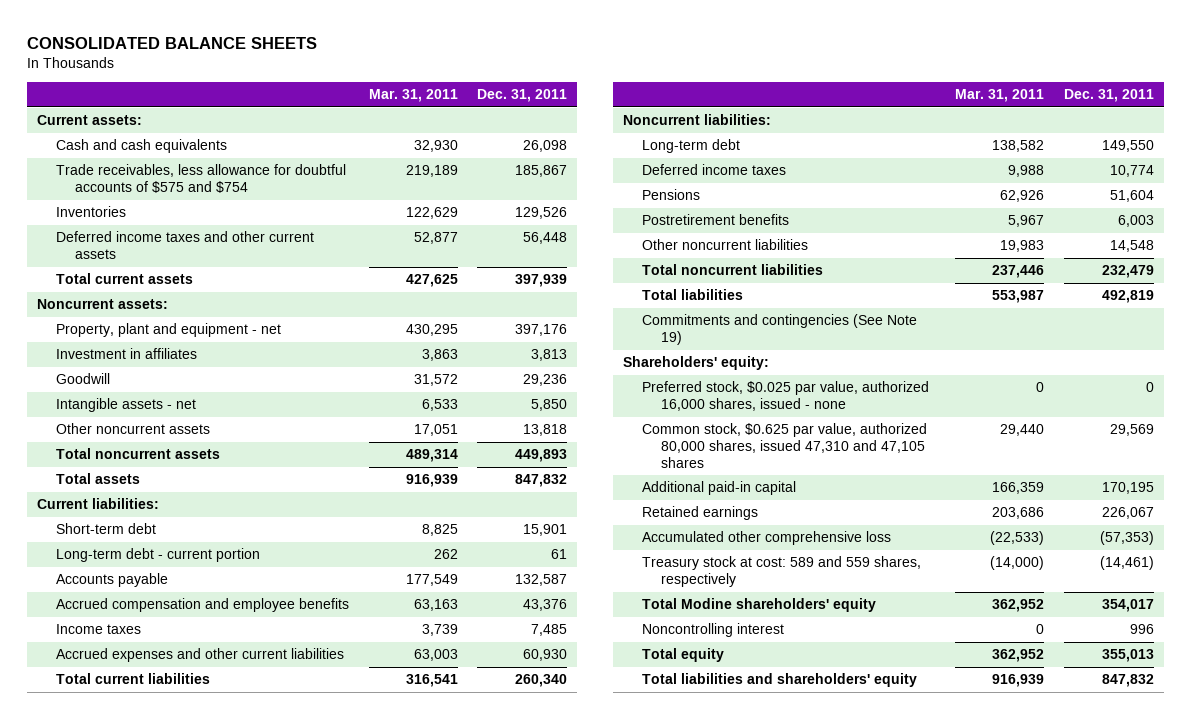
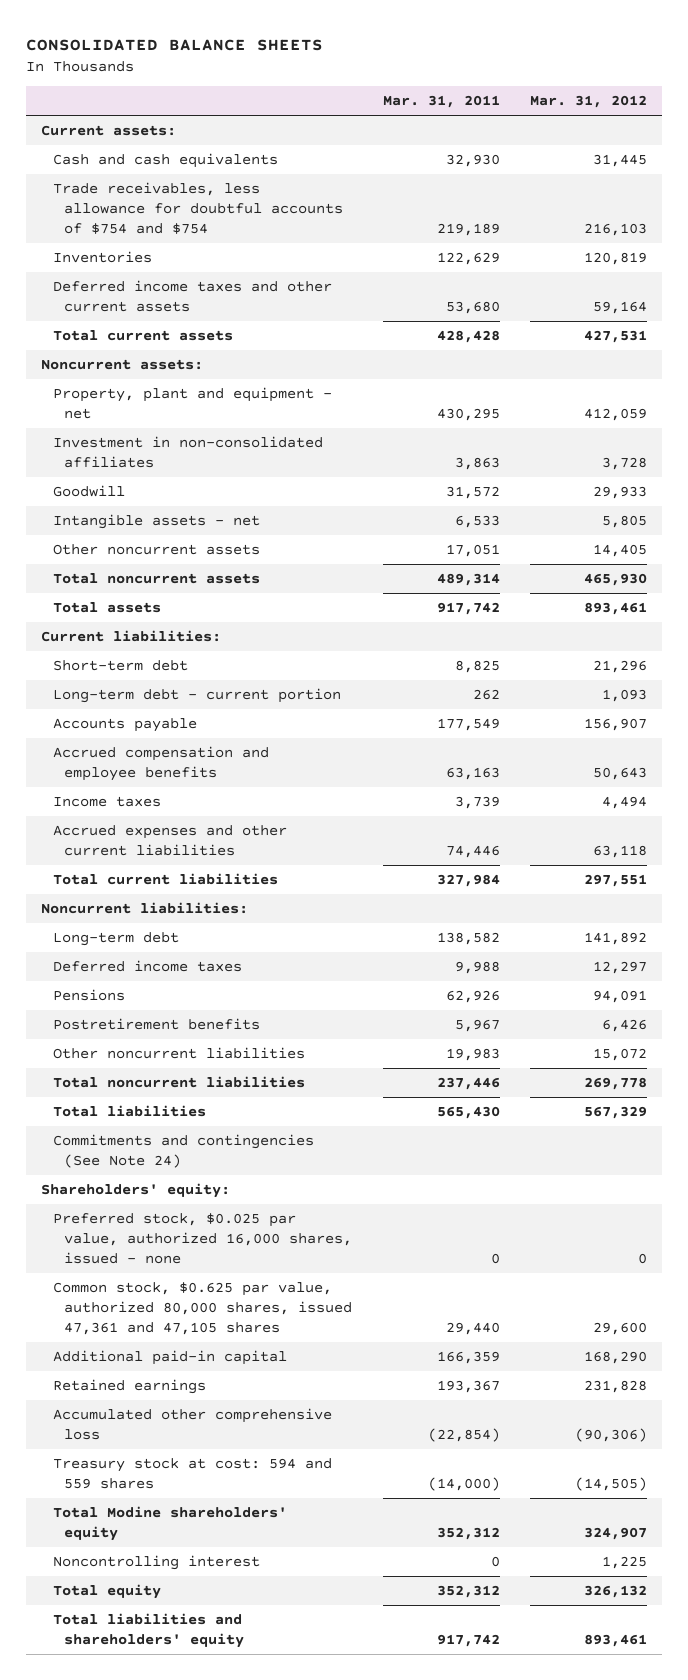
[477,89,568,103] Dec. 31, 2011 -> none
none -> [530,95,648,109] Mar. 31, 2012
[55,164,346,194] Trade receivables, less allowance for doubtful accounts of $575 and $754 -> [52,182,344,234] Trade receivables, less allowance for doubtful accounts of $754 and $754
[413,232,458,245] 52,877 -> [445,301,500,315] 53,680
[405,274,458,288] 427,625 -> [436,330,500,344] 428,428
[55,348,197,360] Investment in affiliates -> [52,436,323,469] Investment in non-consolidated affiliates
[405,474,458,488] 916,939 -> [436,602,500,616] 917,742
[413,649,458,662] 63,003 -> [445,845,500,859] 74,446
[405,674,458,688] 316,541 -> [436,874,500,888] 327,984
[991,290,1044,304] 553,987 -> [436,1106,500,1120] 565,430
[641,314,917,346] Commitments and contingencies (See Note 19) -> [52,1134,314,1169] Commitments and contingencies (See Note 24)
[641,423,927,468] Common stock, $0.625 par value, authorized 80,000 shares, issued 47,310 and 47,105 shares -> [52,1282,353,1335] Common stock, $0.625 par value, authorized 80,000 shares, issued 47,361 and 47,105 shares
[991,507,1044,520] 203,686 -> [436,1380,500,1394] 193,367
[989,531,1044,546] (22,533) -> [427,1428,500,1443] (22,854)
[641,556,921,588] Treasury stock at cost: 589 and 559 shares, respectively -> [52,1458,332,1490] Treasury stock at cost: 594 and 559 shares
[991,599,1044,613] 362,952 -> [436,1527,500,1541] 352,312
[991,649,1044,663] 362,952 -> [436,1585,500,1599] 352,312
[991,674,1044,688] 916,939 -> [436,1634,500,1648] 917,742

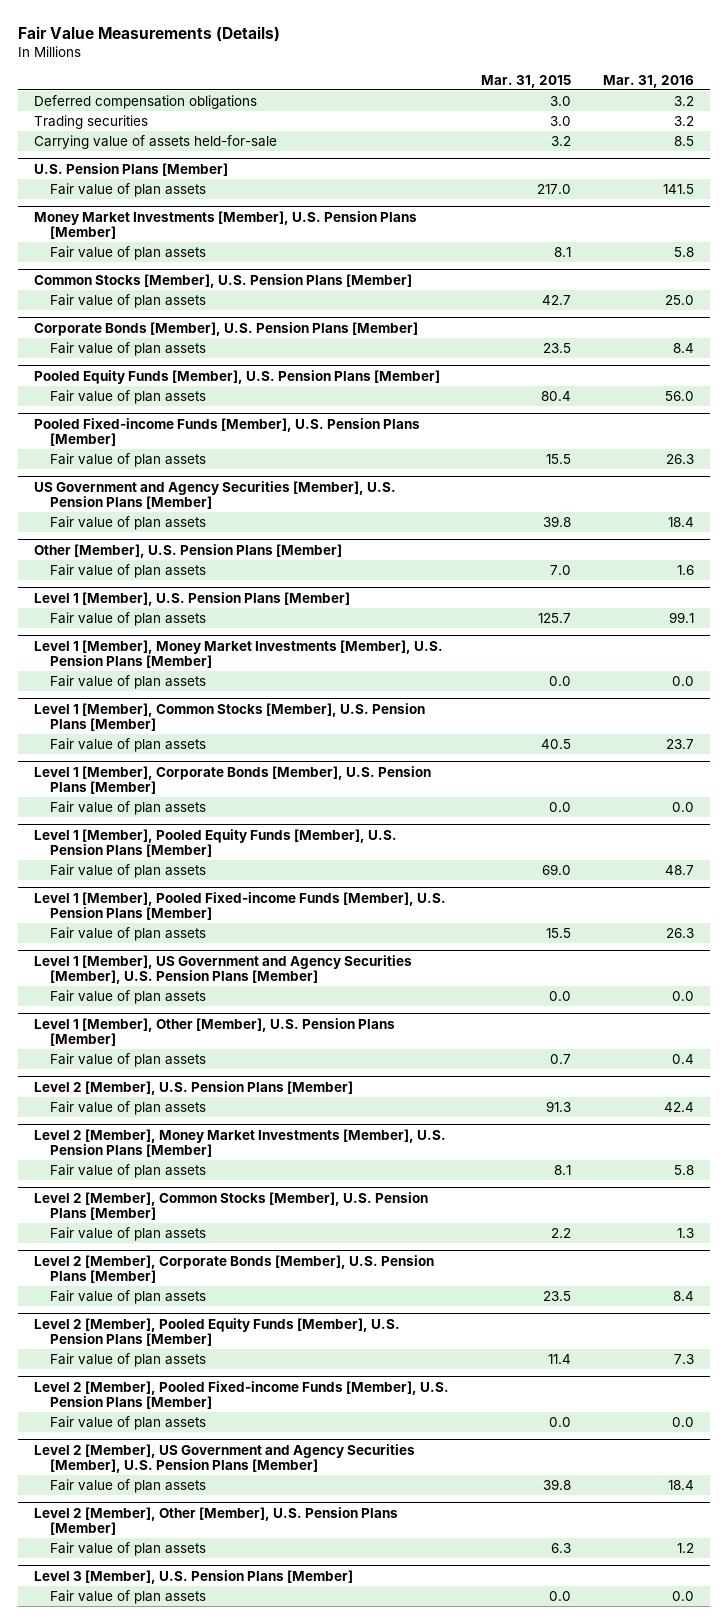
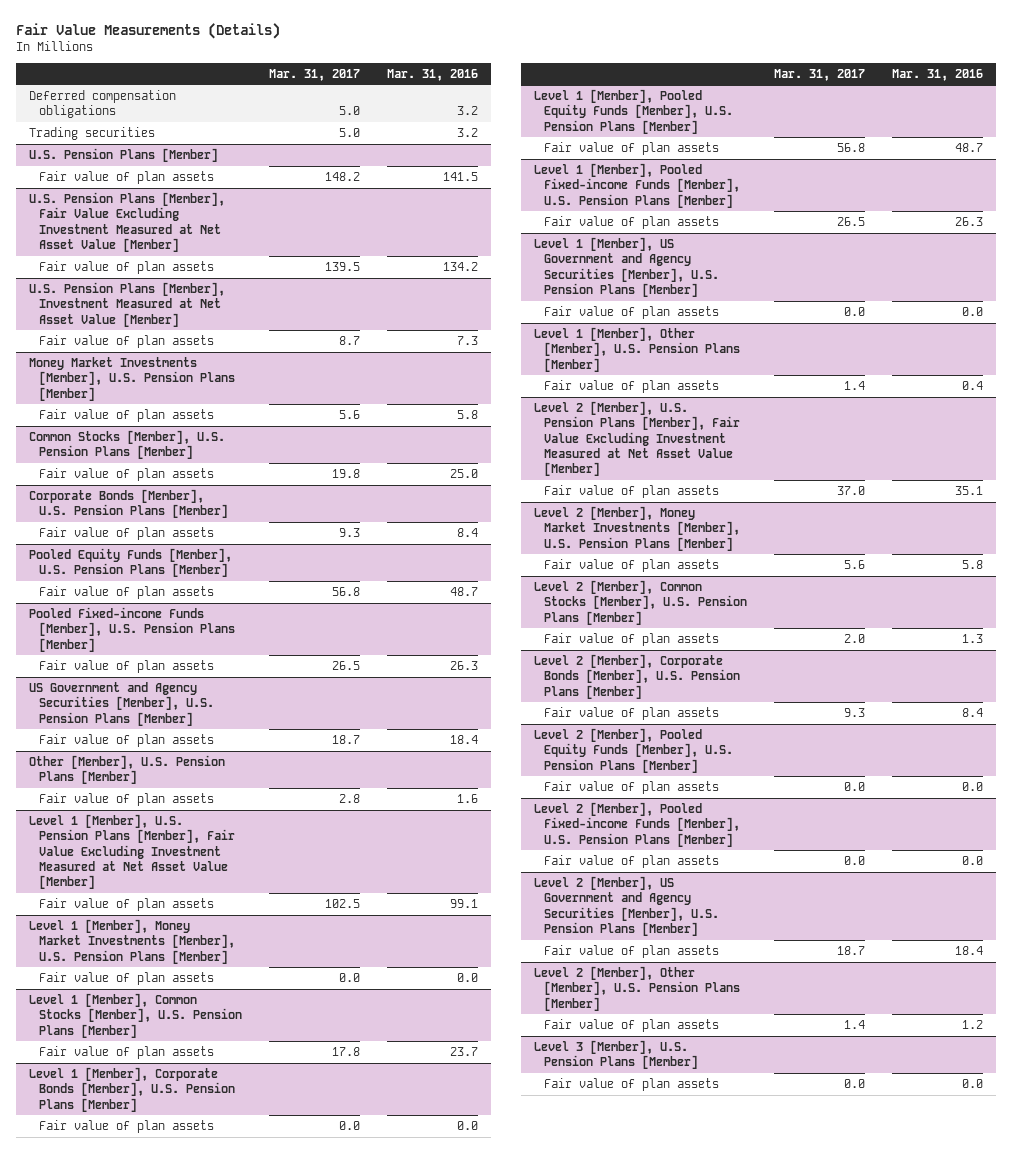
[481,74,572,88] Mar. 31, 2015 -> none
none -> [268,68,360,81] Mar. 31, 2017
[34,134,278,149] Carrying value of assets held-for-sale -> none
none -> [29,192,226,253] U.S. Pension Plans [Member], Fair Value Excluding Investment Measured at Net Asset Value [Member]
none -> [39,261,215,275] Fair value of plan assets
none -> [29,282,226,327] U.S. Pension Plans [Member], Investment Measured at Net Asset Value [Member]
none -> [39,335,215,349] Fair value of plan assets
[664,390,694,401] 56.0 -> [449,587,478,597] 48.7
[34,591,351,606] Level 1 [Member], U.S. Pension Plans [Member] -> none
none -> [29,814,236,890] Level 1 [Member], U.S. Pension Plans [Member], Fair Value Excluding Investment Measured at Net Asset Value [Member]
[34,1080,354,1095] Level 2 [Member], U.S. Pension Plans [Member] -> none
none -> [534,401,741,477] Level 2 [Member], U.S. Pension Plans [Member], Fair Value Excluding Investment Measured at Net Asset Value [Member]
[663,1101,694,1112] 42.4 -> [954,486,983,496] 35.1
[673,1353,694,1364] 7.3 -> [961,782,983,792] 0.0

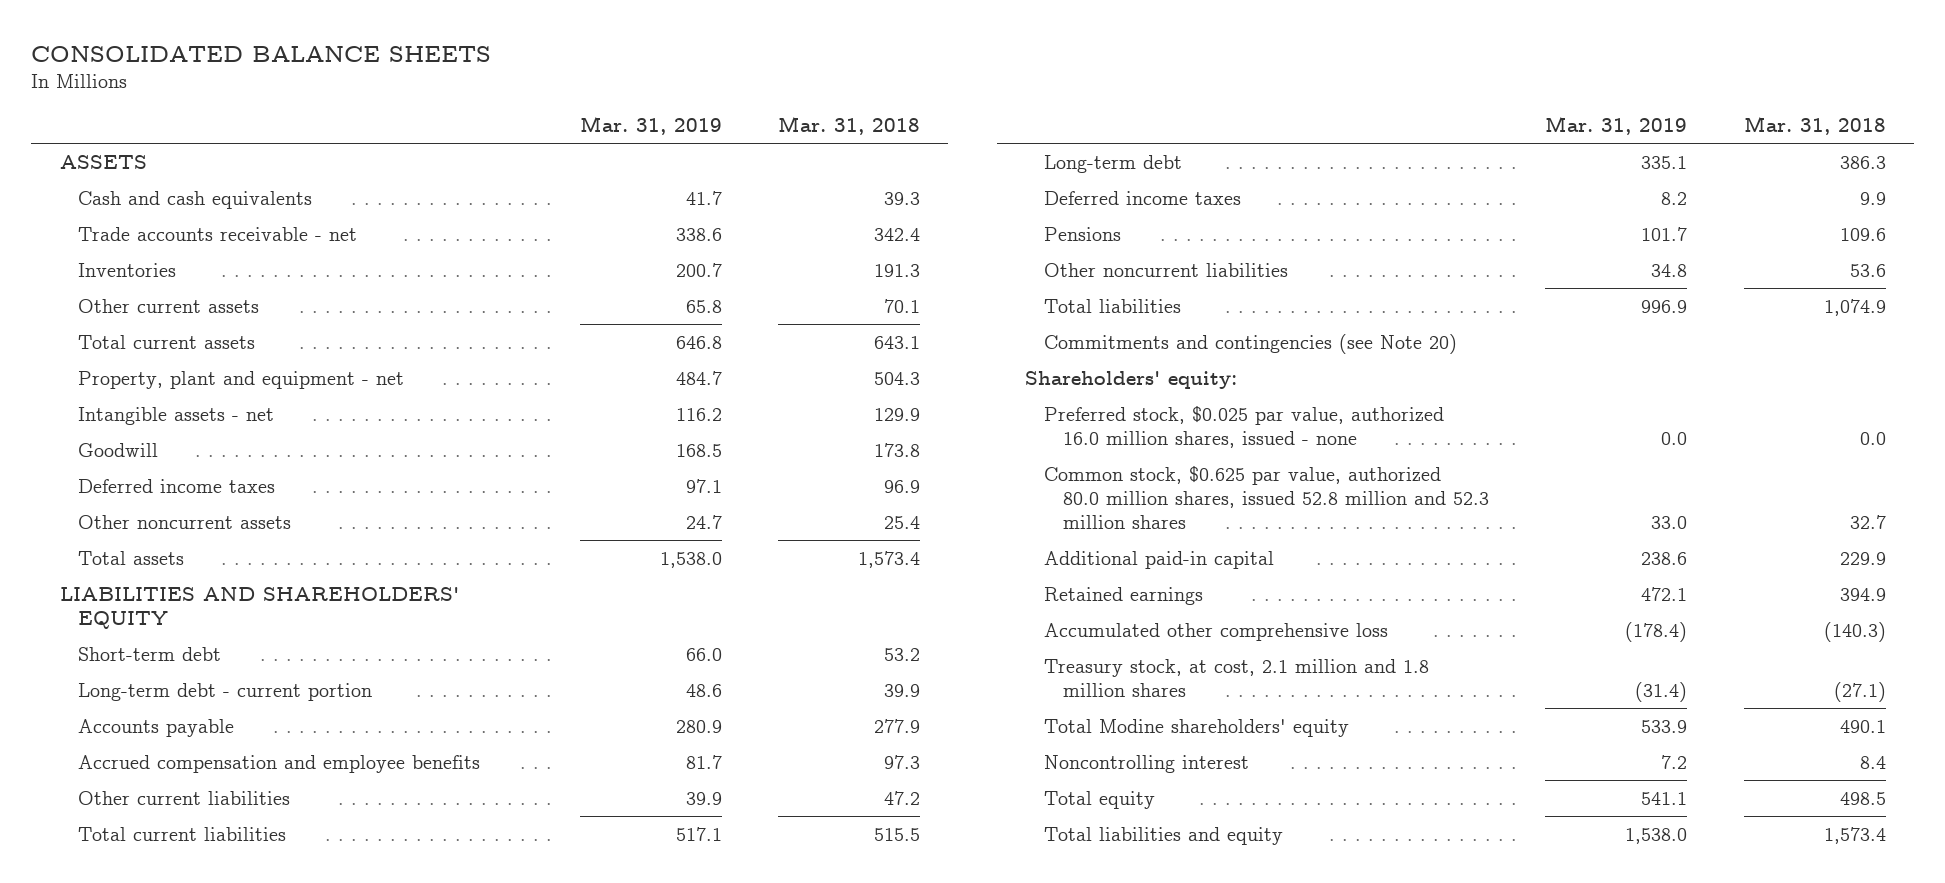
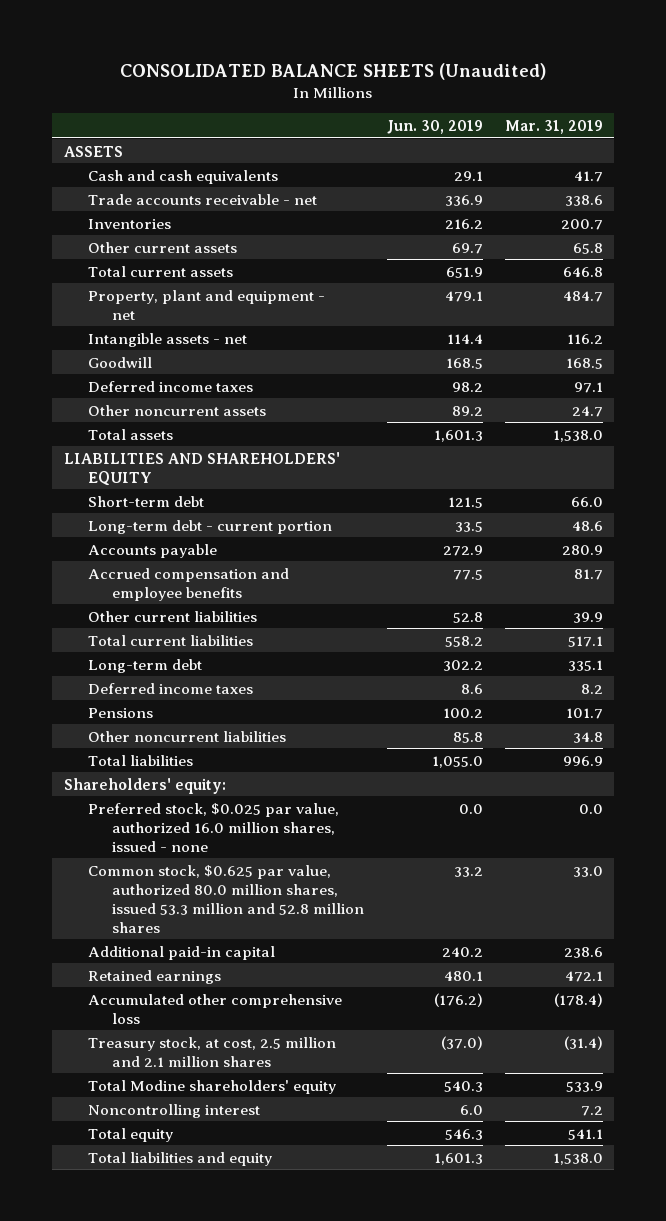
[31,45,492,62] CONSOLIDATED BALANCE SHEETS -> [120,62,547,80] CONSOLIDATED BALANCE SHEETS (Unaudited)
[778,116,921,136] Mar. 31, 2018 -> none
none -> [386,119,483,134] Jun. 30, 2019
[1043,333,1457,354] Commitments and contingencies (see Note 20) -> none
[1043,465,1489,529] Common stock, $0.625 par value, authorized 80.0 million shares, issued 52.8 million and 52.3 million shares -> [87,864,365,933] Common stock, $0.625 par value, authorized 80.0 million shares, issued 53.3 million and 52.8 million shares
[1043,658,1429,697] Treasury stock, at cost, 2.1 million and 1.8 million shares -> [87,1036,336,1067] Treasury stock, at cost, 2.5 million and 2.1 million shares

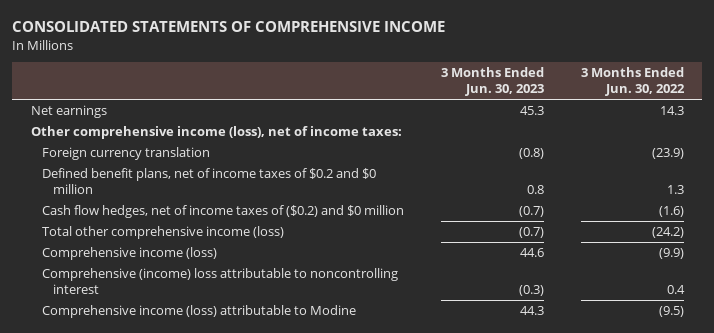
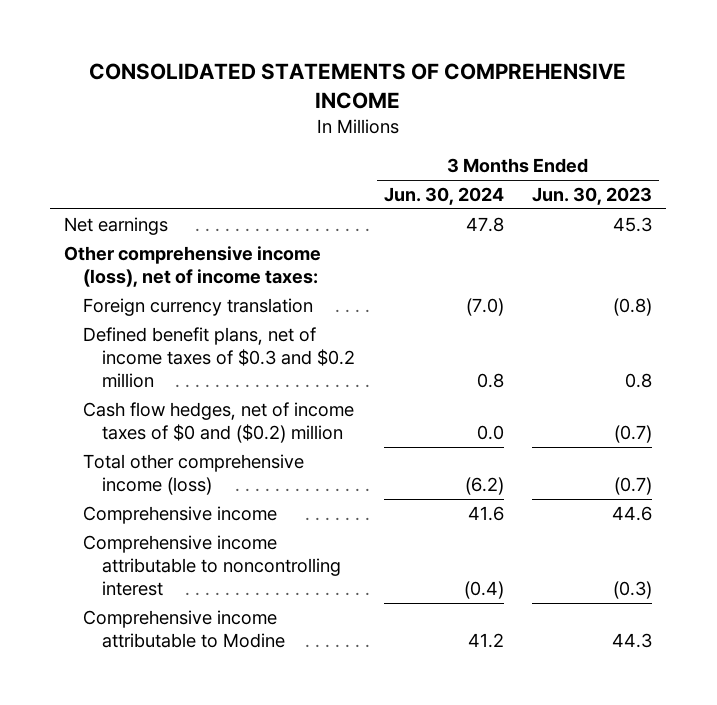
[580,67,685,97] 3 Months Ended Jun. 30, 2022 -> none
none -> [383,187,504,206] Jun. 30, 2024
[41,167,376,194] Defined benefit plans, net of income taxes of $0.2 and $0 million -> [83,326,356,389] Defined benefit plans, net of income taxes of $0.3 and $0.2 million
[41,204,404,218] Cash flow hedges, net of income taxes of ($0.2) and $0 million -> [83,401,355,444] Cash flow hedges, net of income taxes of $0 and ($0.2) million
[41,246,217,260] Comprehensive income (loss) -> [83,505,278,524] Comprehensive income
[41,267,398,294] Comprehensive (income) loss attributable to noncontrolling interest -> [83,534,342,597] Comprehensive income attributable to noncontrolling interest
[41,304,356,318] Comprehensive income (loss) attributable to Modine -> [83,609,286,649] Comprehensive income attributable to Modine

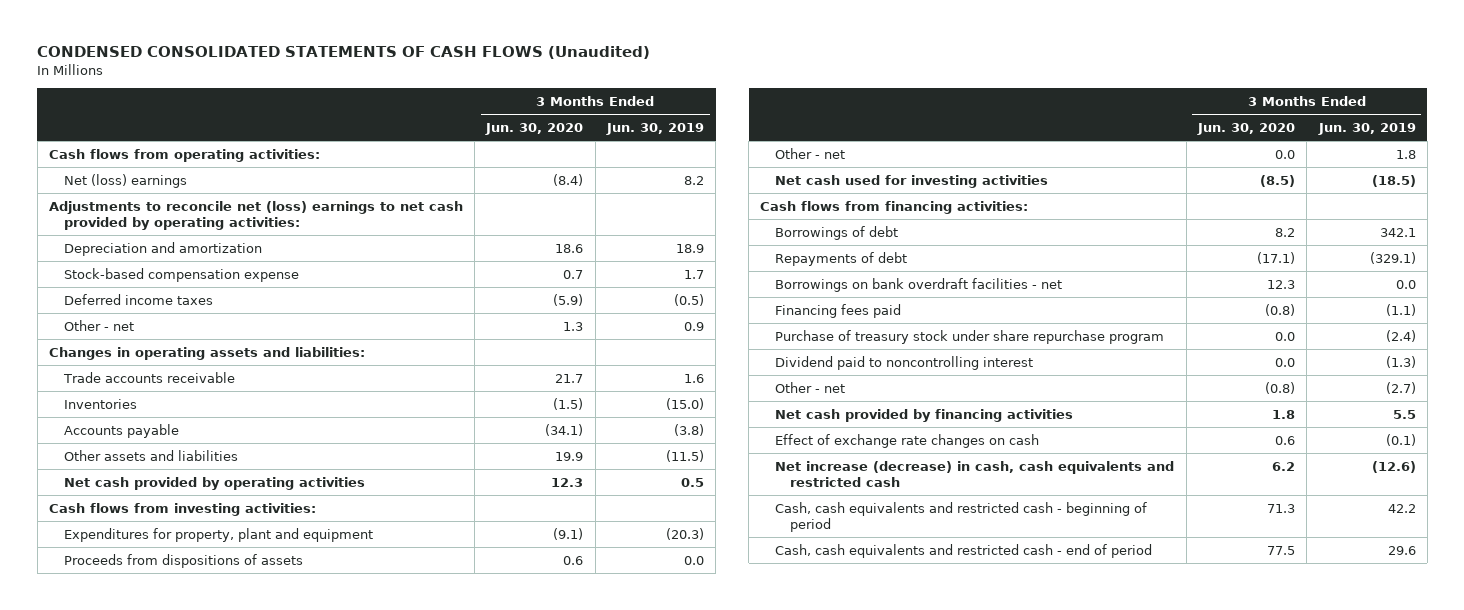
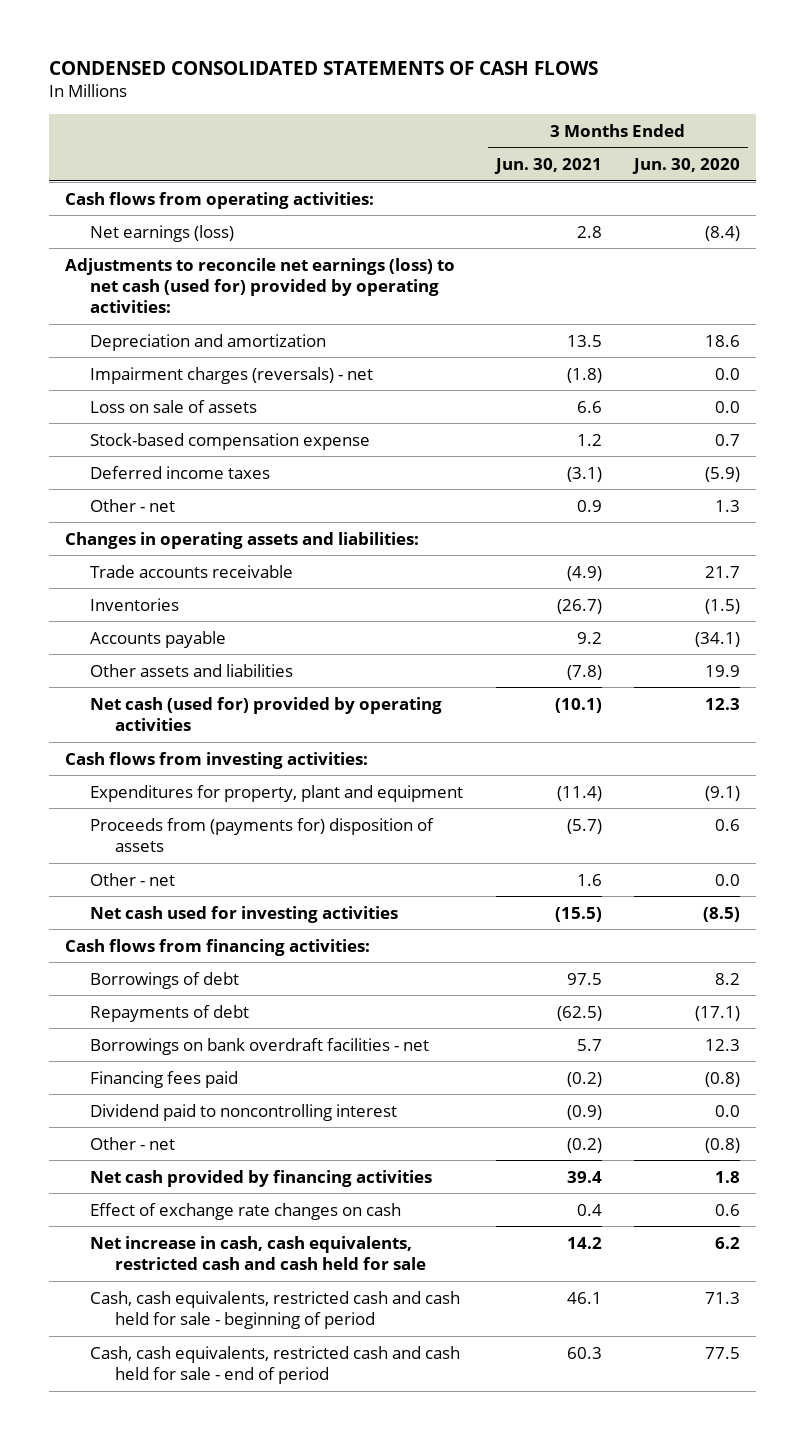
[37,46,651,60] CONDENSED CONSOLIDATED STATEMENTS OF CASH FLOWS (Unaudited) -> [49,61,599,76] CONDENSED CONSOLIDATED STATEMENTS OF CASH FLOWS
[606,123,705,136] Jun. 30, 2019 -> none
none -> [493,158,602,175] Jun. 30, 2021
[63,173,187,188] Net (loss) earnings -> [90,224,235,242] Net earnings (loss)
[48,200,463,230] Adjustments to reconcile net (loss) earnings to net cash provided by operating activities: -> [65,257,456,313] Adjustments to reconcile net earnings (loss) to net cash (used for) provided by operating activities:
none -> [90,366,374,384] Impairment charges (reversals) - net
none -> [90,399,258,413] Loss on sale of assets
[63,476,365,490] Net cash provided by operating activities -> [90,696,443,731] Net cash (used for) provided by operating activities
[63,553,303,568] Proceeds from dispositions of assets -> [90,817,435,852] Proceeds from (payments for) disposition of assets
[775,329,1165,344] Purchase of treasury stock under share repurchase program -> none
[775,460,1175,487] Net increase (decrease) in cash, cash equivalents and restricted cash -> [90,1235,427,1270] Net increase in cash, cash equivalents, restricted cash and cash held for sale
[775,501,1148,532] Cash, cash equivalents and restricted cash - beginning of period -> [90,1290,461,1329] Cash, cash equivalents, restricted cash and cash held for sale - beginning of period
[775,543,1153,558] Cash, cash equivalents and restricted cash - end of period -> [90,1345,461,1384] Cash, cash equivalents, restricted cash and cash held for sale - end of period

